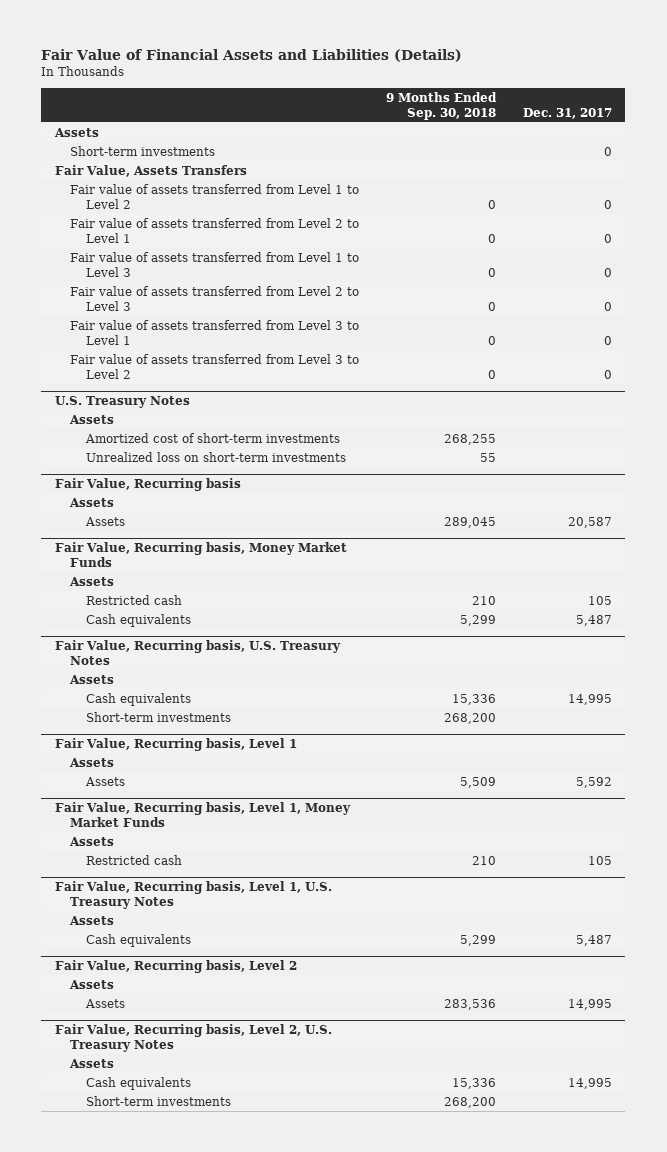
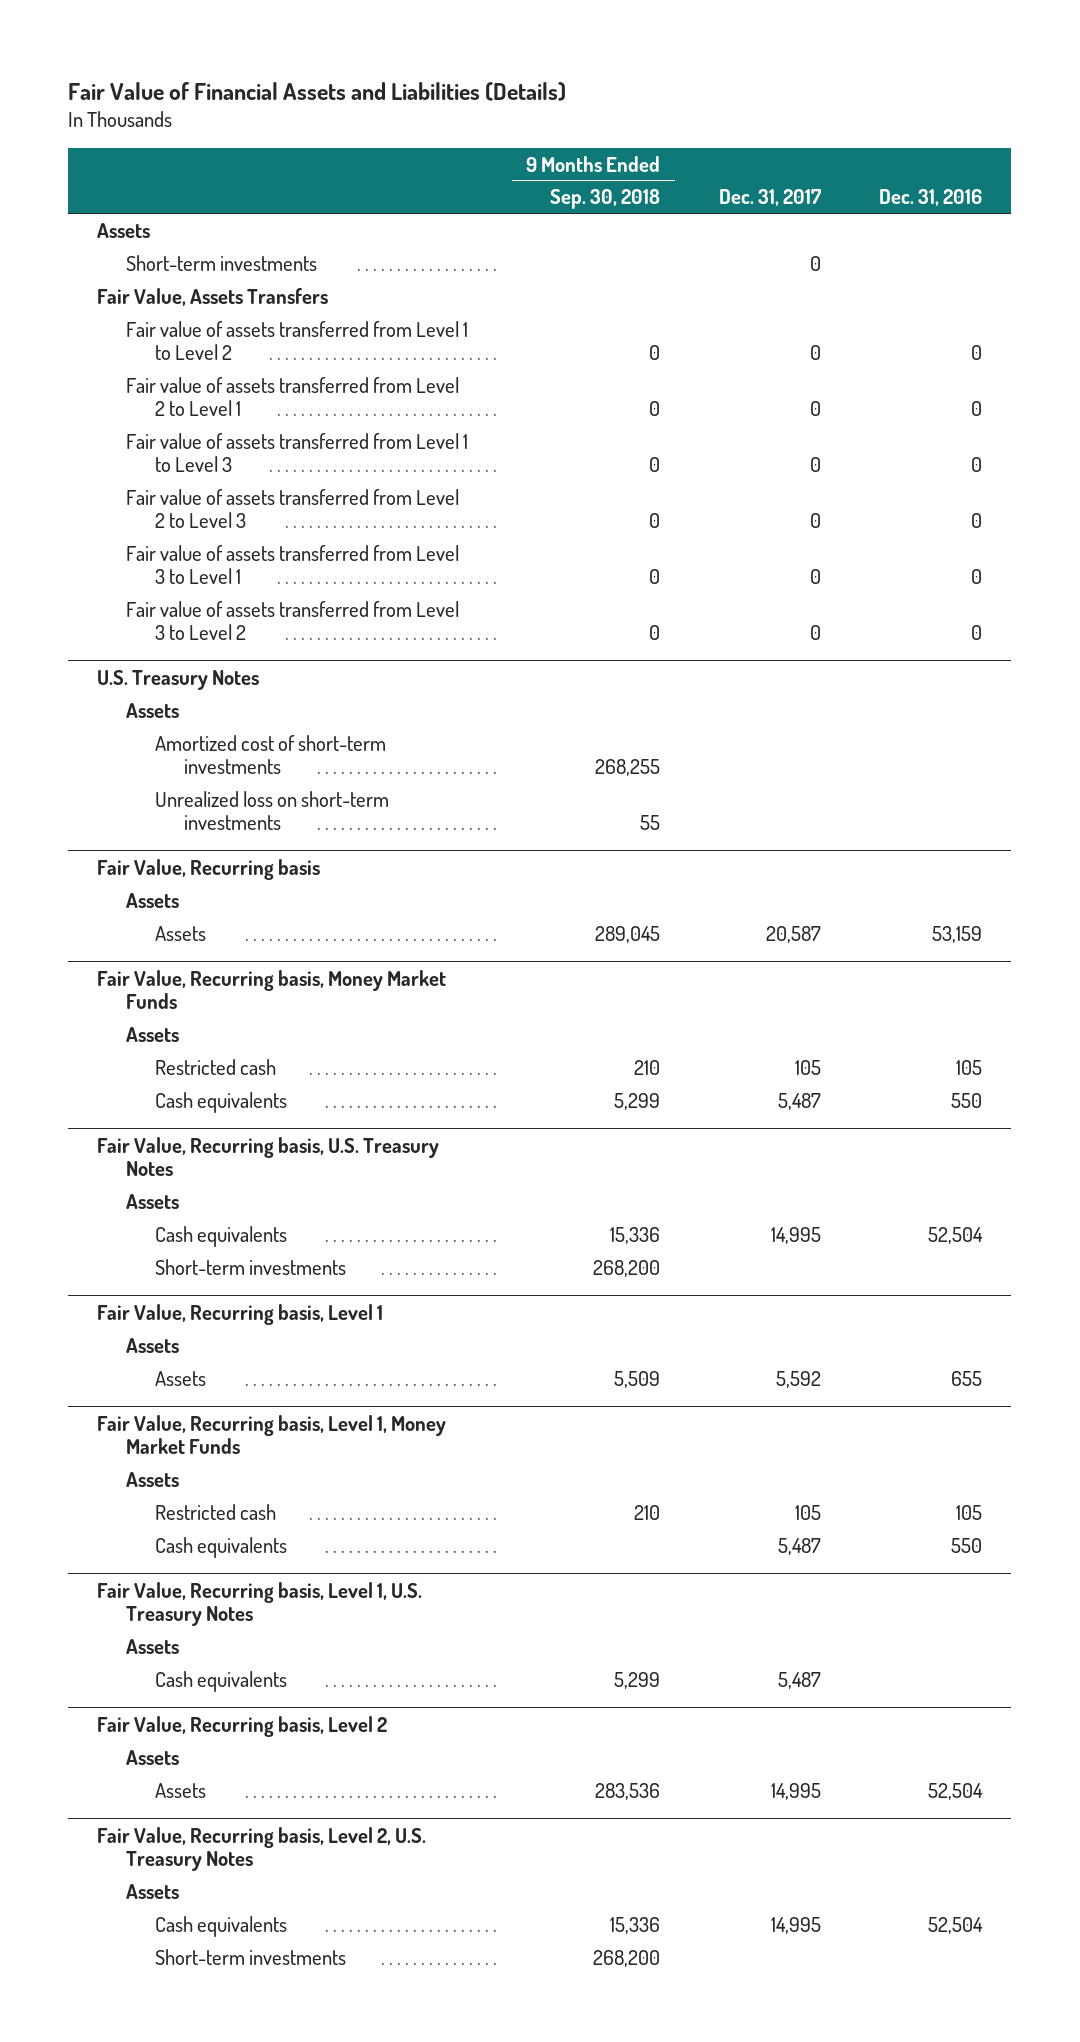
none -> [879,189,983,207] Dec. 31, 2016
none -> [154,1536,287,1558] Cash equivalents

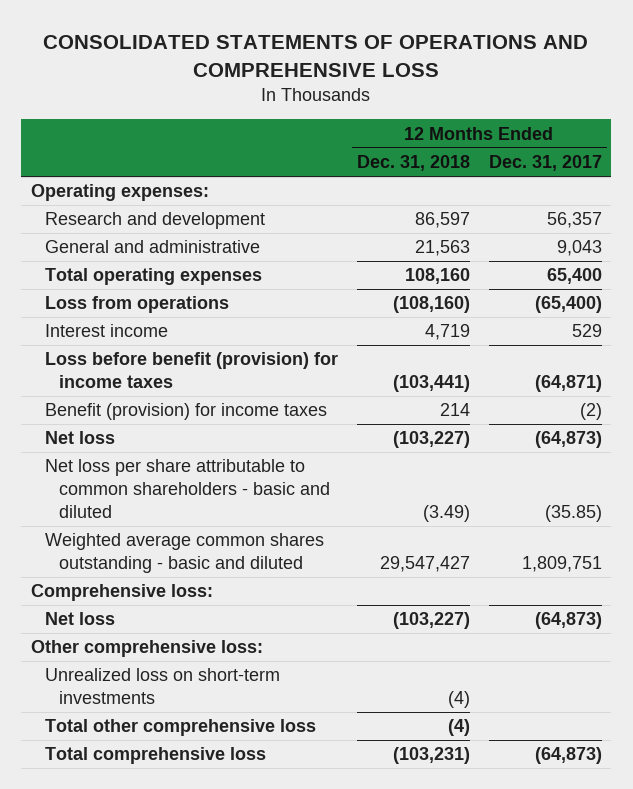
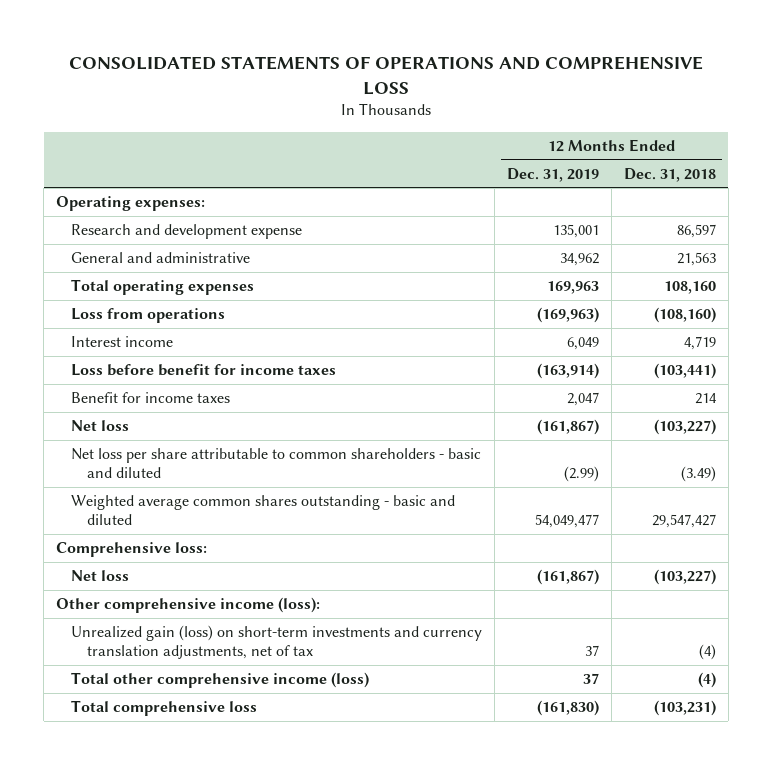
[488,155,602,172] Dec. 31, 2017 -> none
none -> [507,167,600,182] Dec. 31, 2019
[44,212,265,230] Research and development -> [71,224,303,240] Research and development expense
[44,352,338,389] Loss before benefit (provision) for income taxes -> [71,364,337,377] Loss before benefit for income taxes
[44,403,327,421] Benefit (provision) for income taxes -> [71,392,231,404] Benefit for income taxes
[30,640,263,658] Other comprehensive loss: -> [56,597,321,614] Other comprehensive income (loss):
[44,668,280,705] Unrealized loss on short-term investments -> [71,625,483,660] Unrealized gain (loss) on short-term investments and currency translation adjustments, net of tax
[44,719,316,737] Total other comprehensive loss -> [71,672,370,689] Total other comprehensive income (loss)

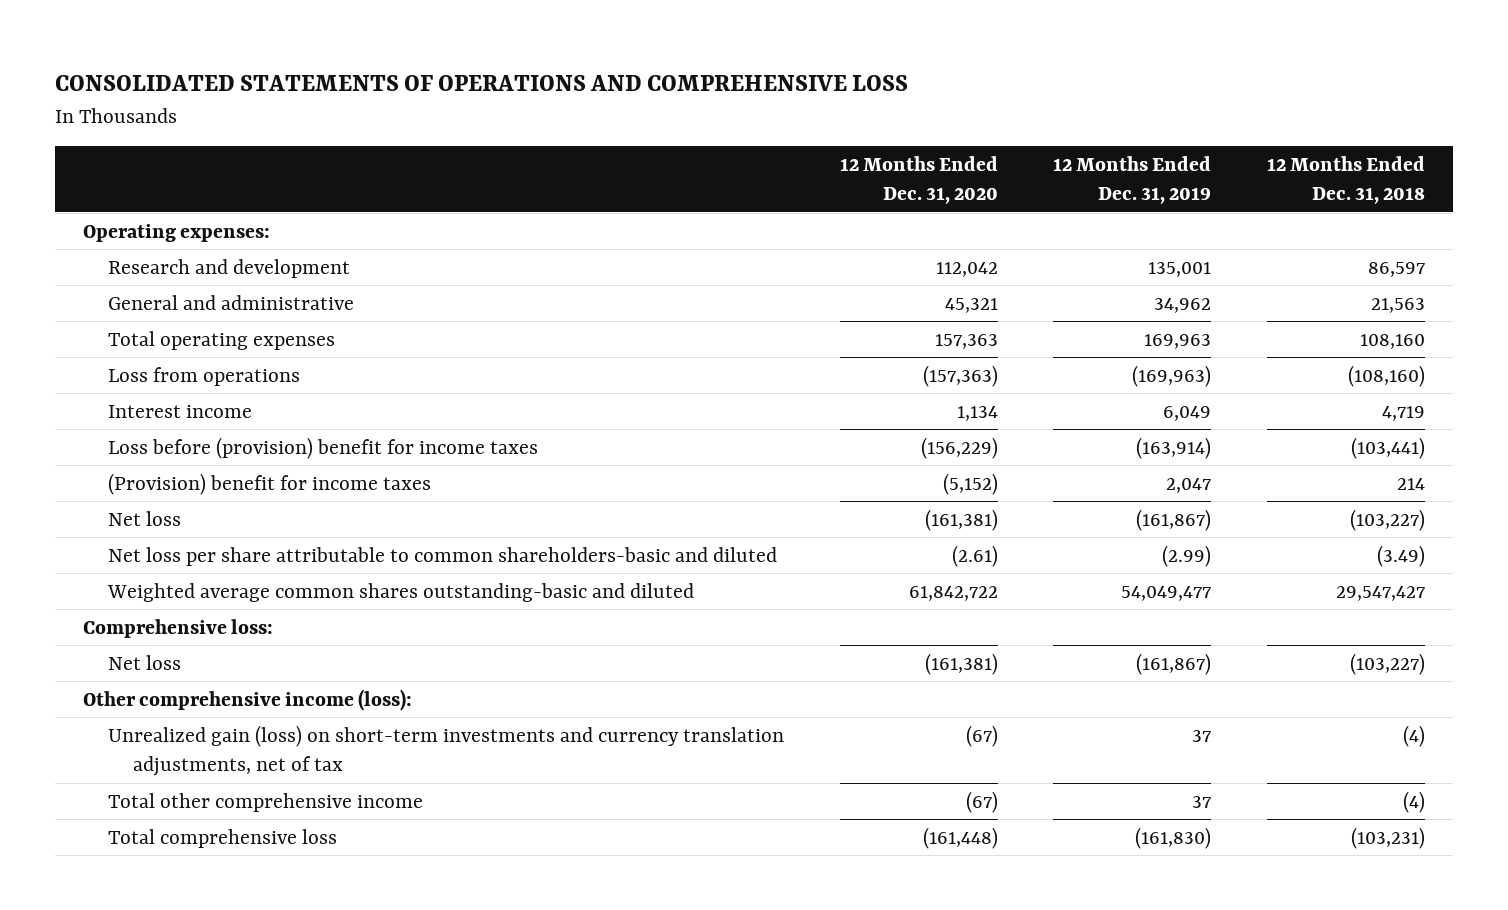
none -> [839,155,998,204] 12 Months Ended Dec. 31, 2020
[71,224,303,240] Research and development expense -> [108,258,351,278] Research and development
[71,364,337,377] Loss before benefit for income taxes -> [108,436,539,459] Loss before (provision) benefit for income taxes
[71,392,231,404] Benefit for income taxes -> [108,472,432,495] (Provision) benefit for income taxes
[71,448,482,479] Net loss per share attributable to common shareholders - basic and diluted -> [108,546,778,566] Net loss per share attributable to common shareholders-basic and diluted
[71,495,456,526] Weighted average common shares outstanding - basic and diluted -> [107,582,695,602] Weighted average common shares outstanding-basic and diluted
[71,672,370,689] Total other comprehensive income (loss) -> [108,792,424,812] Total other comprehensive income

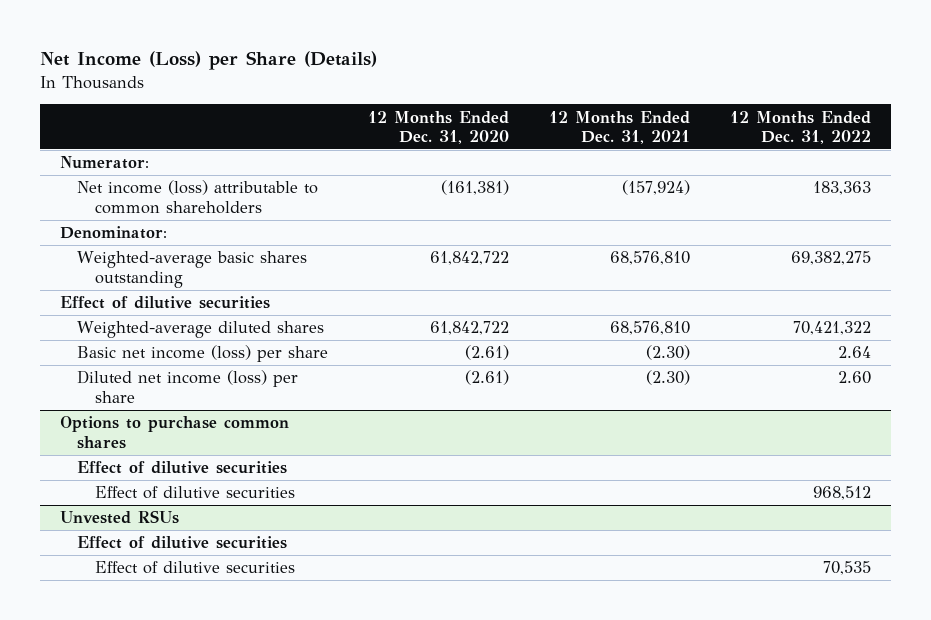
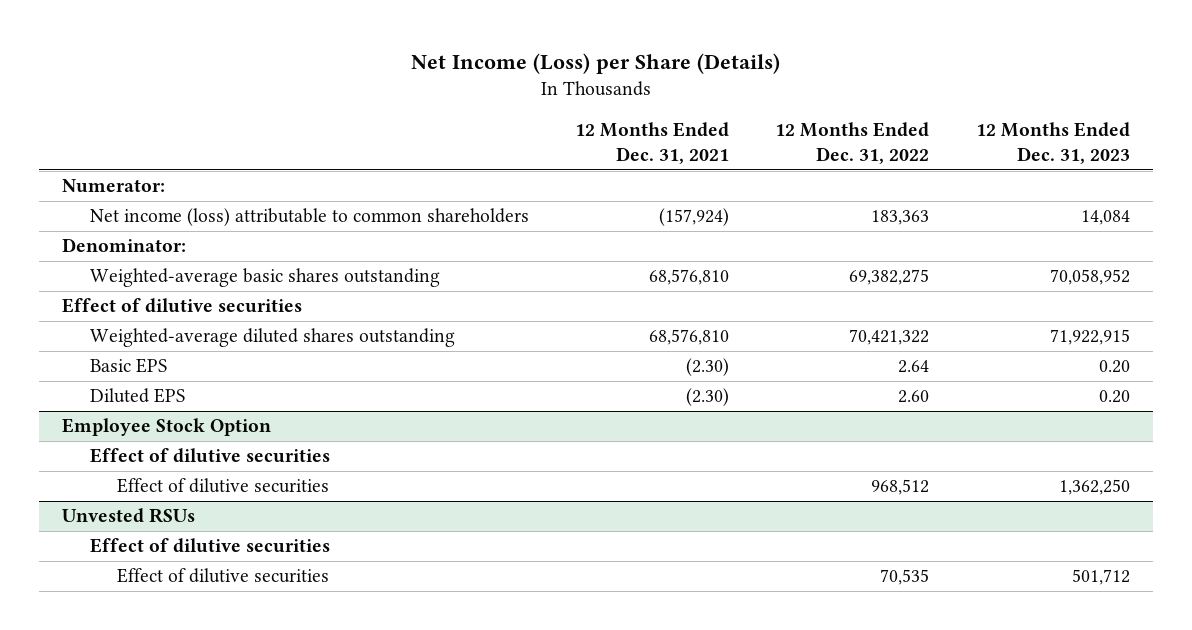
[368,110,510,144] 12 Months Ended Dec. 31, 2020 -> none
none -> [975,122,1130,164] 12 Months Ended Dec. 31, 2023
[77,321,325,339] Weighted-average diluted shares -> [89,328,455,348] Weighted-average diluted shares outstanding
[77,345,329,363] Basic net income (loss) per share -> [89,358,167,374] Basic EPS
[77,370,299,403] Diluted net income (loss) per share -> [89,388,185,404] Diluted EPS
[59,416,289,449] Options to purchase common shares -> [62,418,272,437] Employee Stock Option

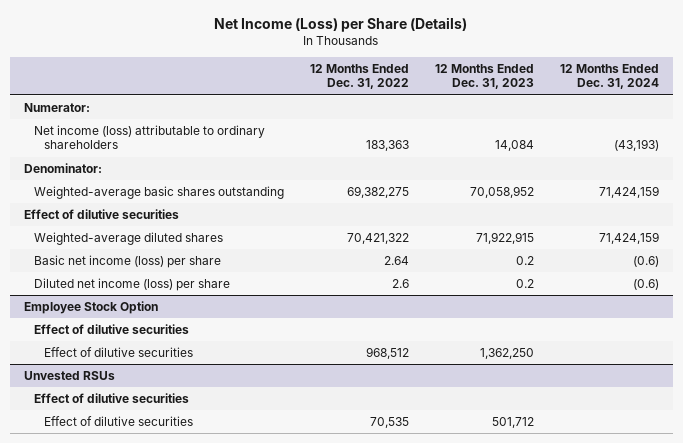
[575,122,730,164] 12 Months Ended Dec. 31, 2021 -> none
none -> [560,64,660,90] 12 Months Ended Dec. 31, 2024
[89,208,529,227] Net income (loss) attributable to common shareholders -> [33,125,265,150] Net income (loss) attributable to ordinary shareholders
[89,358,167,374] Basic EPS -> none
[89,388,185,404] Diluted EPS -> none
[89,328,455,348] Weighted-average diluted shares outstanding -> [33,232,223,246] Weighted-average diluted shares
none -> [33,255,221,269] Basic net income (loss) per share
none -> [33,278,230,292] Diluted net income (loss) per share

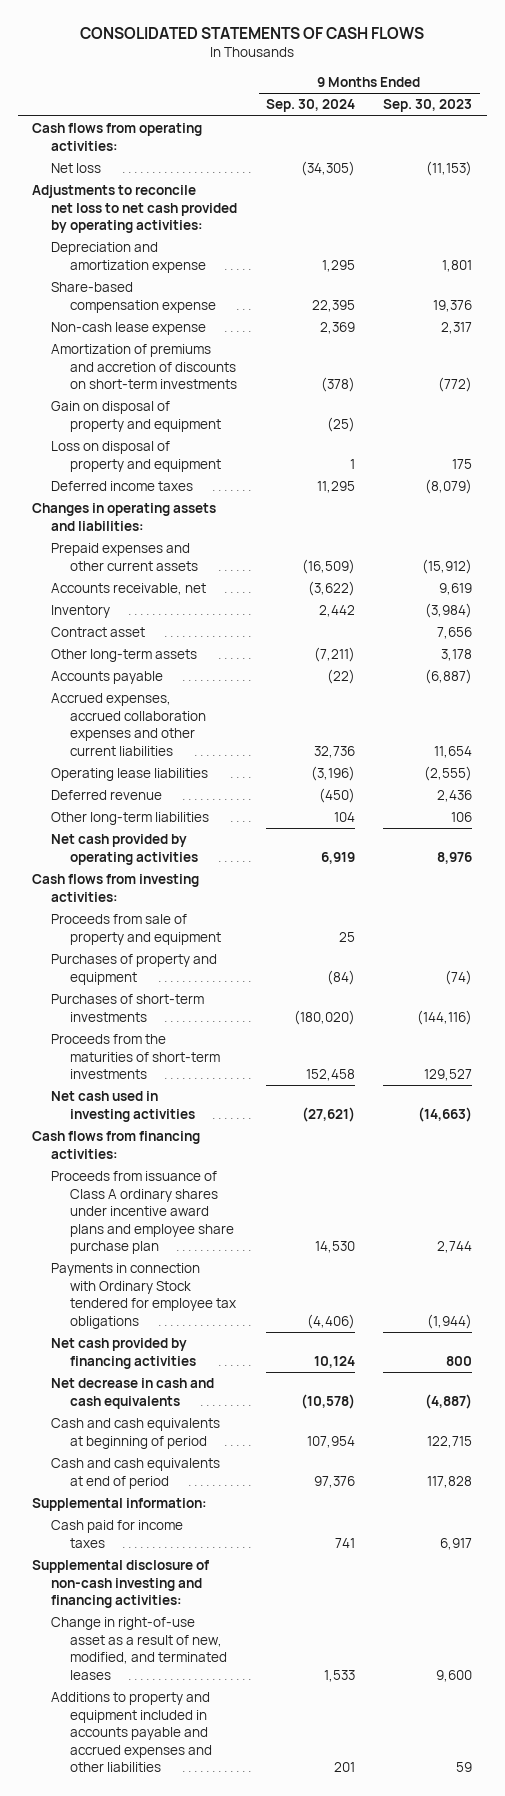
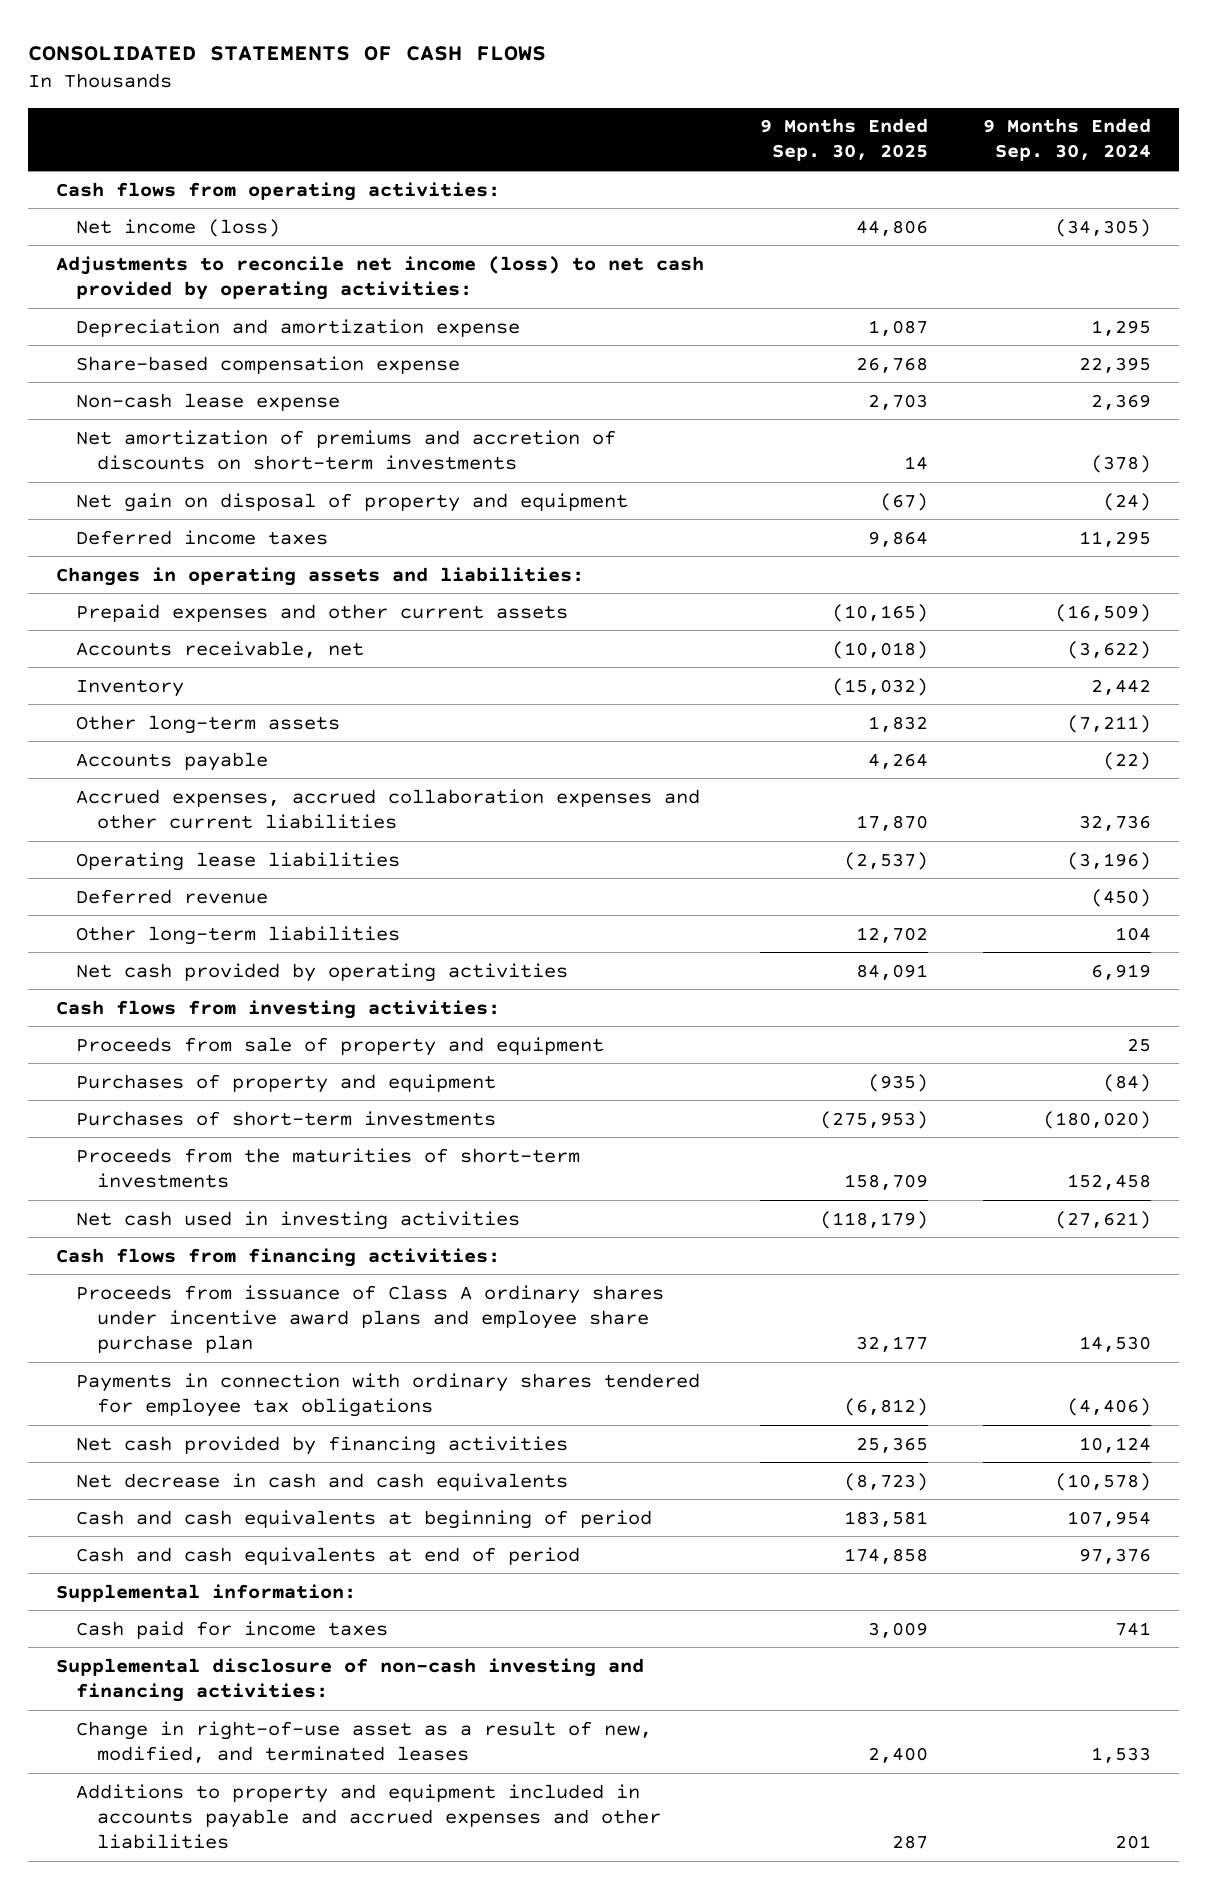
[383,99,473,113] Sep. 30, 2023 -> none
none -> [759,118,928,162] 9 Months Ended Sep. 30, 2025
[51,163,102,174] Net loss -> [76,218,281,237] Net income (loss)
[32,185,238,234] Adjustments to reconcile net loss to net cash provided by operating activities: -> [56,255,705,300] Adjustments to reconcile net income (loss) to net cash provided by operating activities:
[51,401,221,432] Gain on disposal of property and equipment -> none
[51,344,237,390] Amortization of premiums and accretion of discounts on short-term investments -> [76,429,617,470] Net amortization of premiums and accretion of discounts on short-term investments
[51,441,221,472] Loss on disposal of property and equipment -> [76,492,629,512] Net gain on disposal of property and equipment
[349,458,355,469] 1 -> [1103,492,1152,511] (24)
[51,627,146,638] Contract asset -> none
[51,1263,236,1329] Payments in connection with Ordinary Stock tendered for employee tax obligations -> [76,1372,701,1417] Payments in connection with ordinary shares tendered for employee tax obligations

